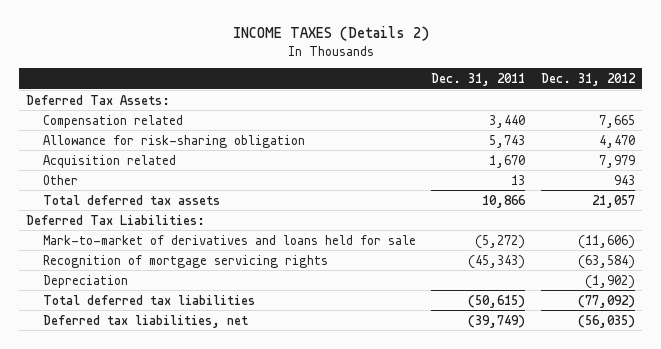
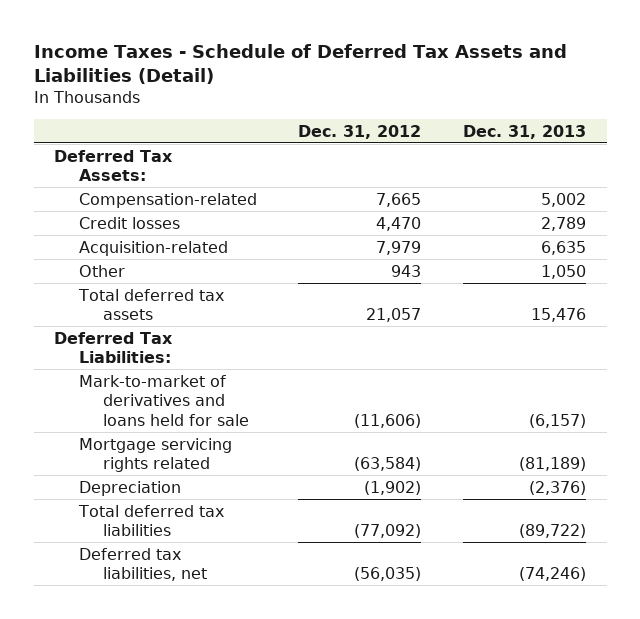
[232,26,429,42] INCOME TAXES (Details 2) -> [33,43,567,85] Income Taxes - Schedule of Deferred Tax Assets and Liabilities (Detail)
[431,72,526,86] Dec. 31, 2011 -> none
none -> [462,124,586,139] Dec. 31, 2013
[42,114,183,128] Compensation related -> [78,192,257,208] Compensation-related
[42,134,305,148] Allowance for risk-sharing obligation -> [78,216,180,229] Credit losses
[42,154,176,168] Acquisition related -> [78,240,228,256] Acquisition-related
[42,254,328,268] Recognition of mortgage servicing rights -> [78,437,232,473] Mortgage servicing rights related

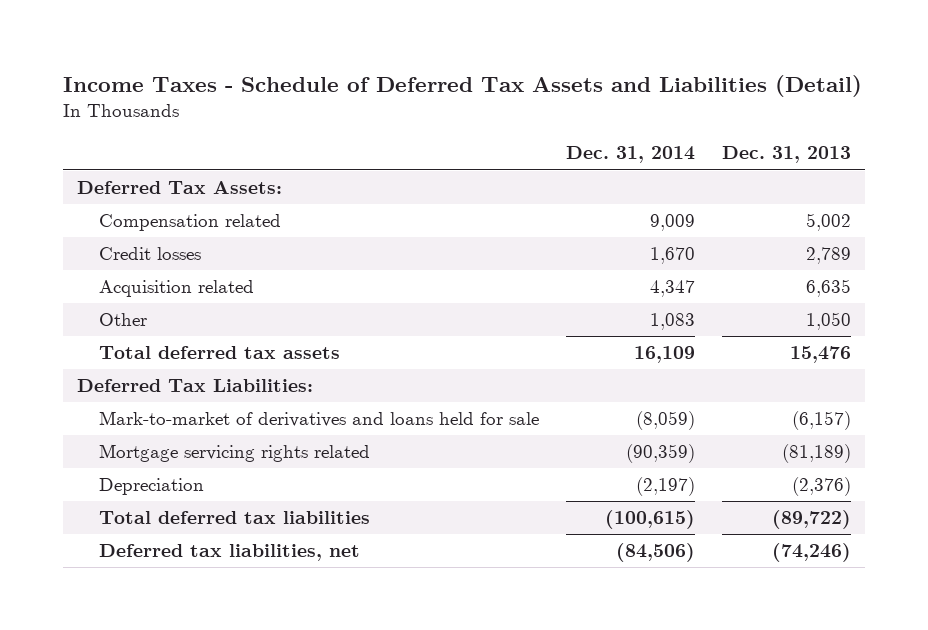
[298,124,422,139] Dec. 31, 2012 -> none
none -> [565,146,695,164] Dec. 31, 2014
[78,192,257,208] Compensation-related -> [98,214,281,232] Compensation related
[78,240,228,256] Acquisition-related -> [98,280,254,298] Acquisition related

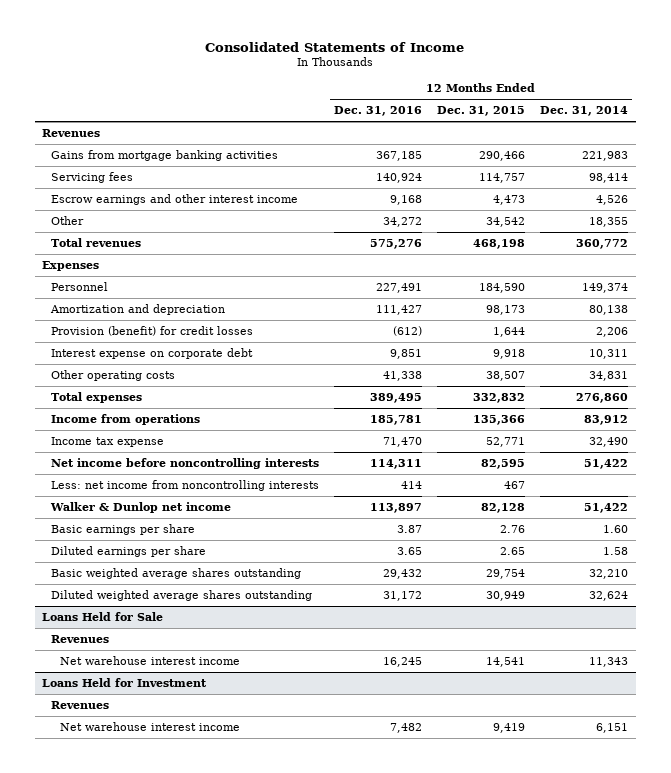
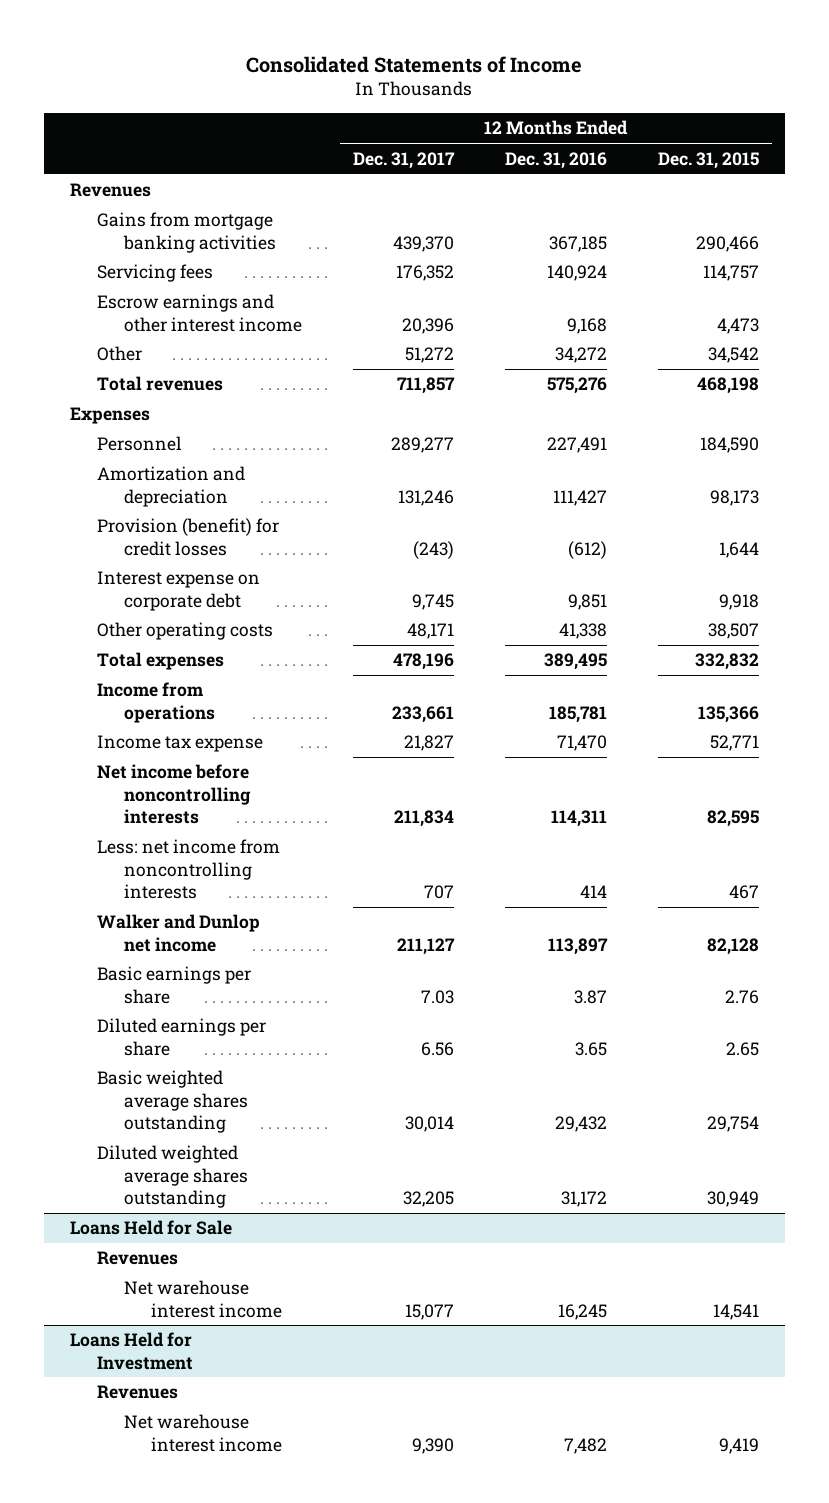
[540,106,629,117] Dec. 31, 2014 -> none
none -> [353,151,456,169] Dec. 31, 2017
[50,501,232,513] Walker & Dunlop net income -> [97,914,261,952] Walker and Dunlop net income

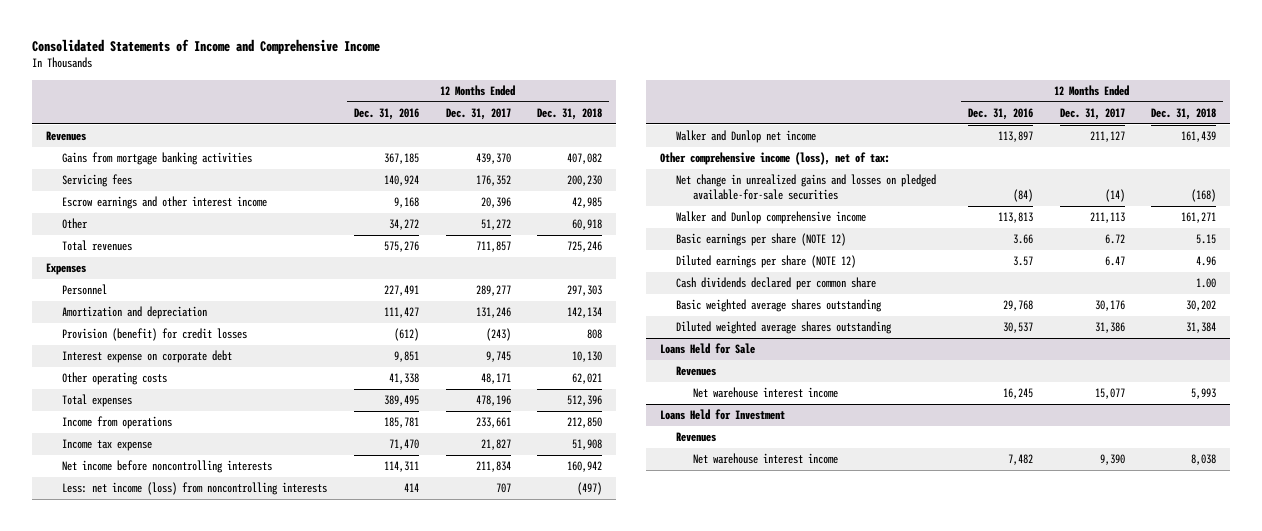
[246,55,583,73] Consolidated Statements of Income -> [32,39,381,55] Consolidated Statements of Income and Comprehensive Income
[658,151,760,169] Dec. 31, 2015 -> none
none -> [537,107,603,120] Dec. 31, 2018
[97,839,281,899] Less: net income from noncontrolling interests -> [62,482,328,496] Less: net income (loss) from noncontrolling interests
none -> [659,152,890,166] Other comprehensive income (loss), net of tax:
none -> [676,174,937,200] Net change in unrealized gains and losses on pledged available-for-sale securities
none -> [676,211,867,225] Walker and Dunlop comprehensive income
[97,966,252,1004] Basic earnings per share -> [676,233,847,247] Basic earnings per share (NOTE 12)
[421,989,455,1004] 7.03 -> [1104,234,1125,245] 6.72
[574,989,608,1004] 3.87 -> [1012,234,1033,245] 3.66
[97,1018,267,1056] Diluted earnings per share -> [676,255,857,269] Diluted earnings per share (NOTE 12)
[421,1041,455,1056] 6.56 -> [1104,256,1125,267] 6.47
[575,1041,608,1056] 3.65 -> [1012,256,1033,267] 3.57
none -> [676,277,877,291] Cash dividends declared per common share
[405,1115,455,1132] 30,014 -> [1094,300,1125,312] 30,176
[555,1115,608,1132] 29,432 -> [1002,300,1033,312] 29,768
[403,1190,455,1207] 32,205 -> [1094,322,1125,334] 31,386
[561,1190,608,1207] 31,172 -> [1002,322,1033,334] 30,537

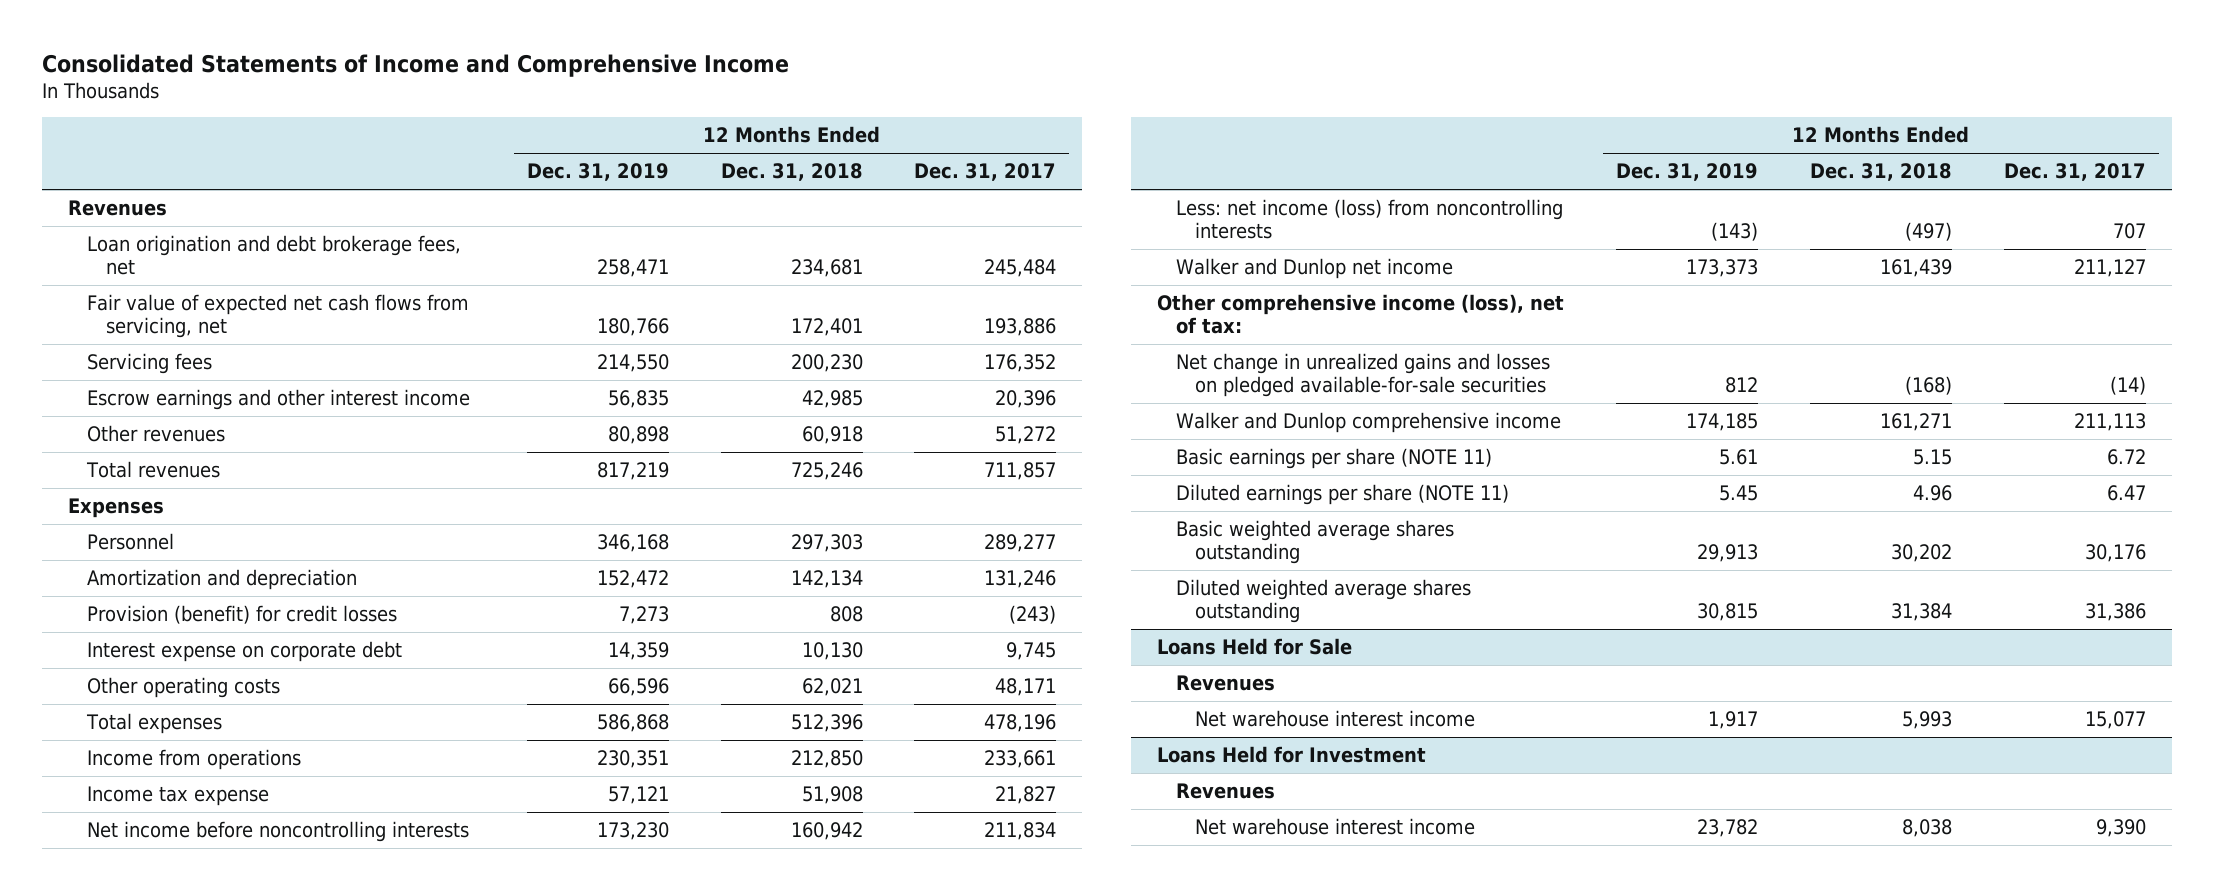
[353,107,419,120] Dec. 31, 2016 -> none
none -> [526,163,669,182] Dec. 31, 2019
[62,152,253,166] Gains from mortgage banking activities -> none
none -> [86,235,461,276] Loan origination and debt brokerage fees, net
none -> [86,294,469,339] Fair value of expected net cash flows from servicing, net
[62,218,89,230] Other -> [86,425,225,443] Other revenues
[676,277,877,291] Cash dividends declared per common share -> none
[676,233,847,247] Basic earnings per share (NOTE 12) -> [1176,448,1493,470] Basic earnings per share (NOTE 11)
[676,255,857,269] Diluted earnings per share (NOTE 12) -> [1176,484,1510,506] Diluted earnings per share (NOTE 11)

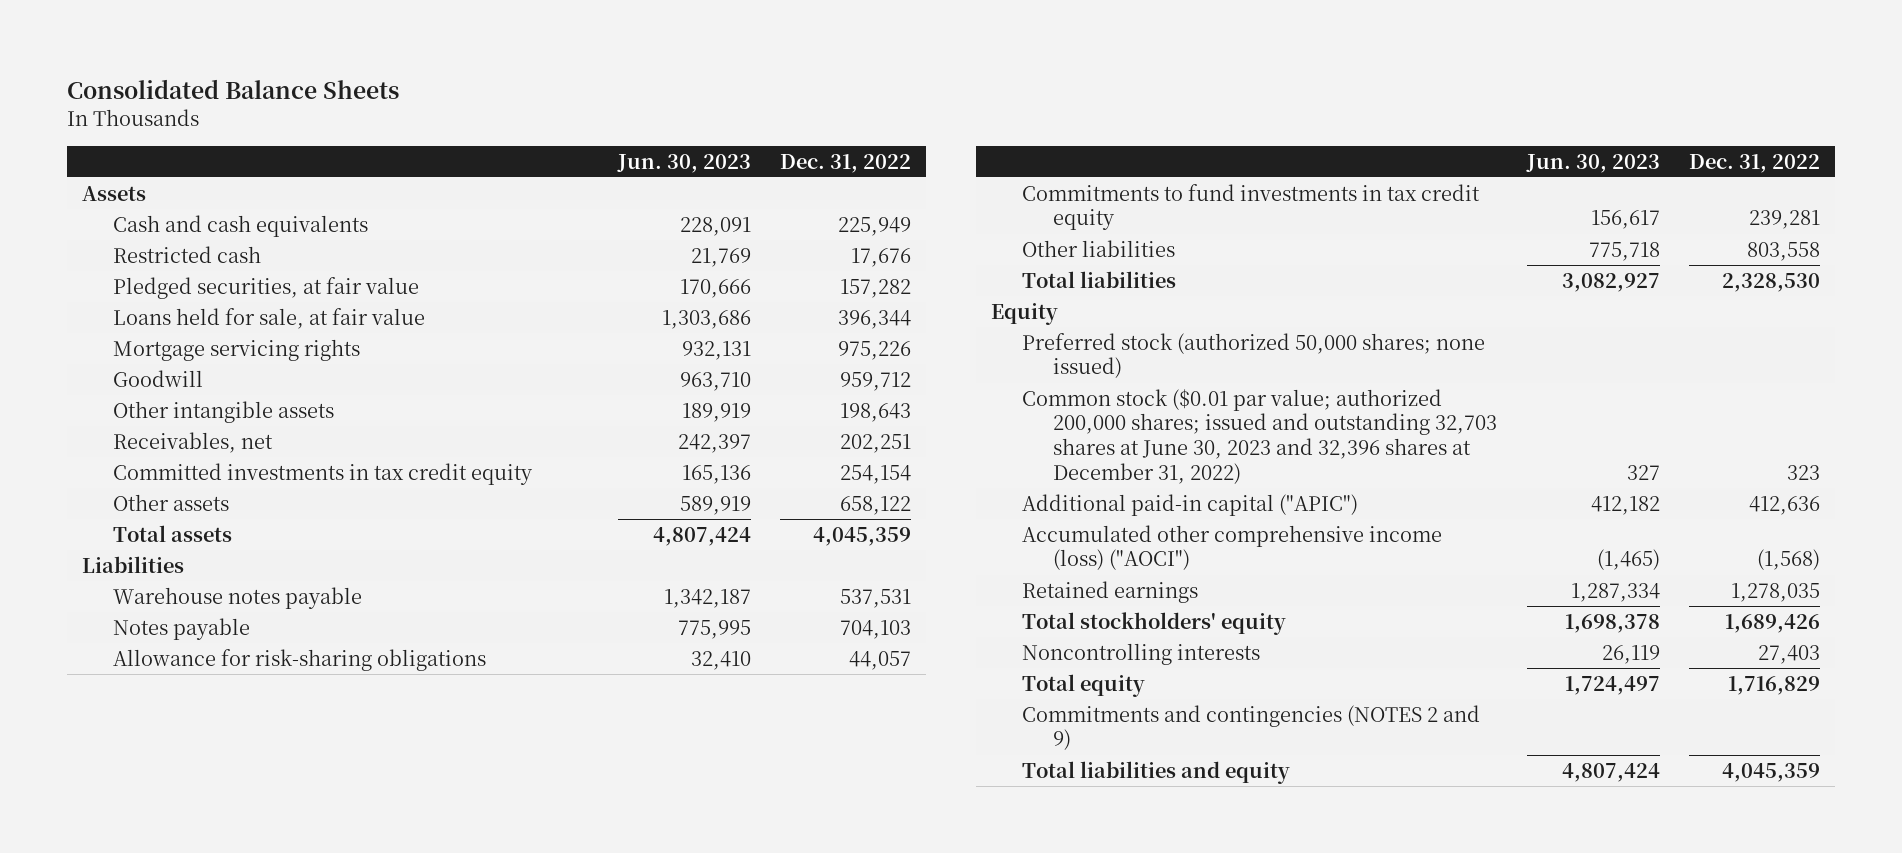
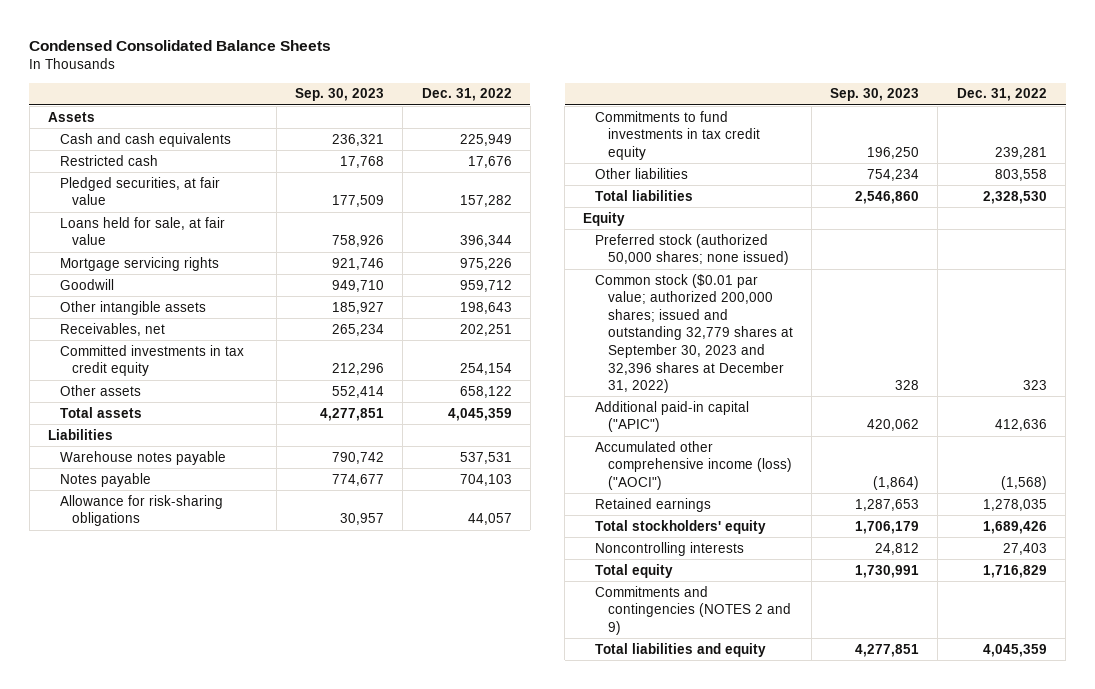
[67,78,400,99] Consolidated Balance Sheets -> [29,39,332,51] Condensed Consolidated Balance Sheets
[616,153,751,173] Jun. 30, 2023 -> none
none -> [295,88,385,102] Sep. 30, 2023
[1022,388,1498,484] Common stock ($0.01 par value; authorized 200,000 shares; issued and outstanding 32,703 shares at June 30, 2023 and 32,396 shares at December 31, 2022) -> [595,273,793,394] Common stock ($0.01 par value; authorized 200,000 shares; issued and outstanding 32,779 shares at September 30, 2023 and 32,396 shares at December 31, 2022)

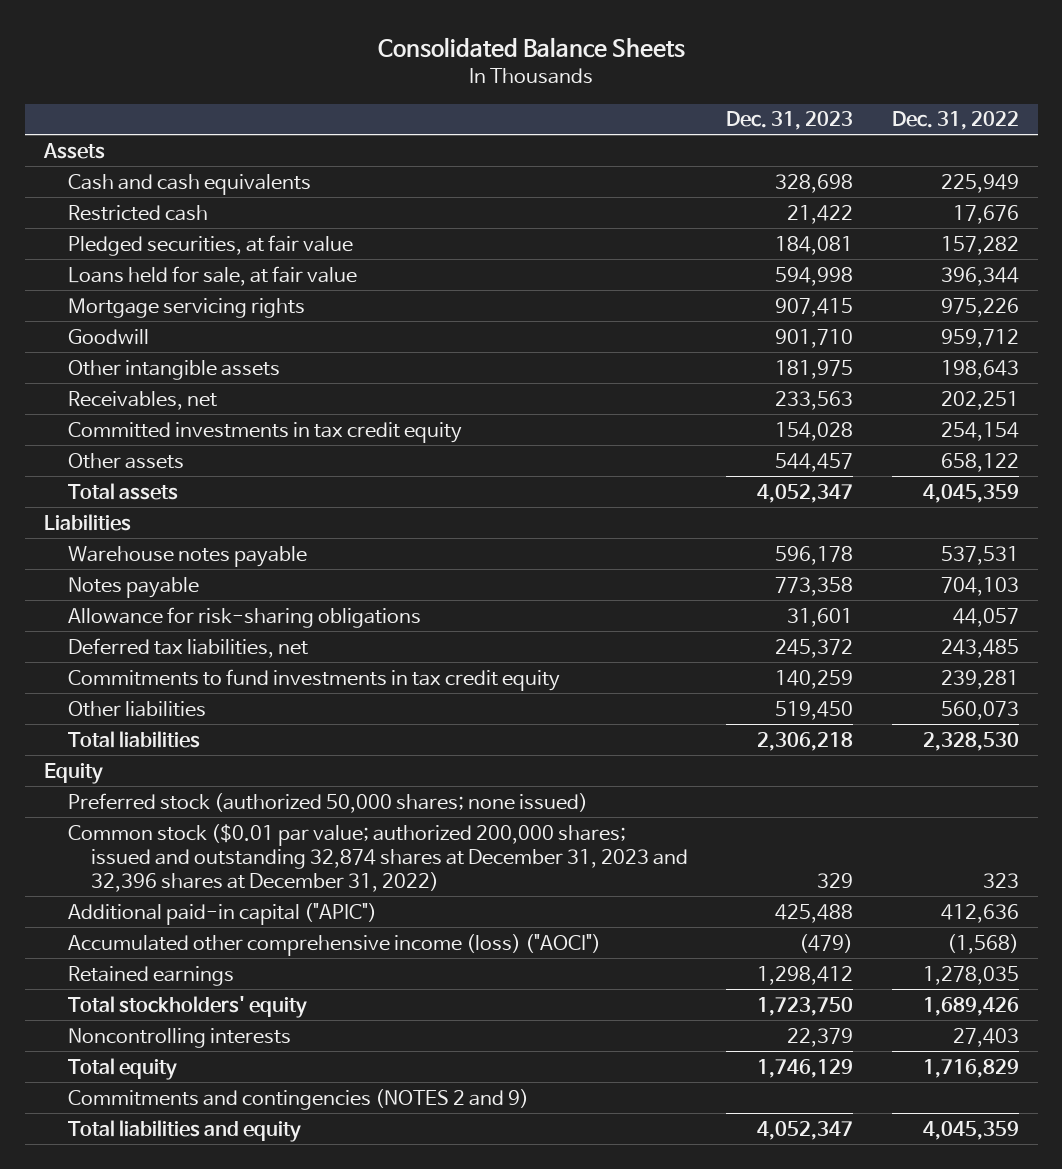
[29,39,332,51] Condensed Consolidated Balance Sheets -> [378,37,686,59] Consolidated Balance Sheets
[295,88,385,102] Sep. 30, 2023 -> none
none -> [726,111,854,131] Dec. 31, 2023
none -> [67,637,308,658] Deferred tax liabilities, net
[994,168,1047,181] 803,558 -> [940,700,1019,720] 560,073
[595,273,793,394] Common stock ($0.01 par value; authorized 200,000 shares; issued and outstanding 32,779 shares at September 30, 2023 and 32,396 shares at December 31, 2022) -> [67,823,689,892] Common stock ($0.01 par value; authorized 200,000 shares; issued and outstanding 32,874 shares at December 31, 2023 and 32,396 shares at December 31, 2022)

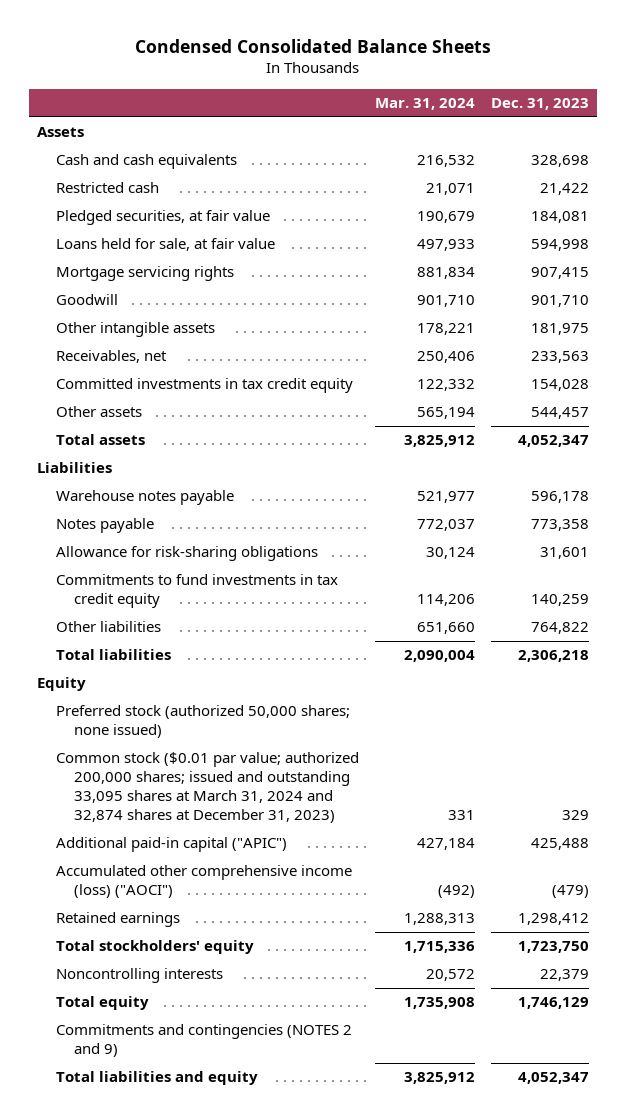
[378,37,686,59] Consolidated Balance Sheets -> [135,38,492,53] Condensed Consolidated Balance Sheets
[891,111,1019,131] Dec. 31, 2022 -> none
none -> [374,98,475,111] Mar. 31, 2024
[67,637,308,658] Deferred tax liabilities, net -> none
[775,700,854,720] 519,450 -> [530,622,589,635] 764,822
[67,823,689,892] Common stock ($0.01 par value; authorized 200,000 shares; issued and outstanding 32,874 shares at December 31, 2023 and 32,396 shares at December 31, 2022) -> [55,752,359,824] Common stock ($0.01 par value; authorized 200,000 shares; issued and outstanding 33,095 shares at March 31, 2024 and 32,874 shares at December 31, 2023)

